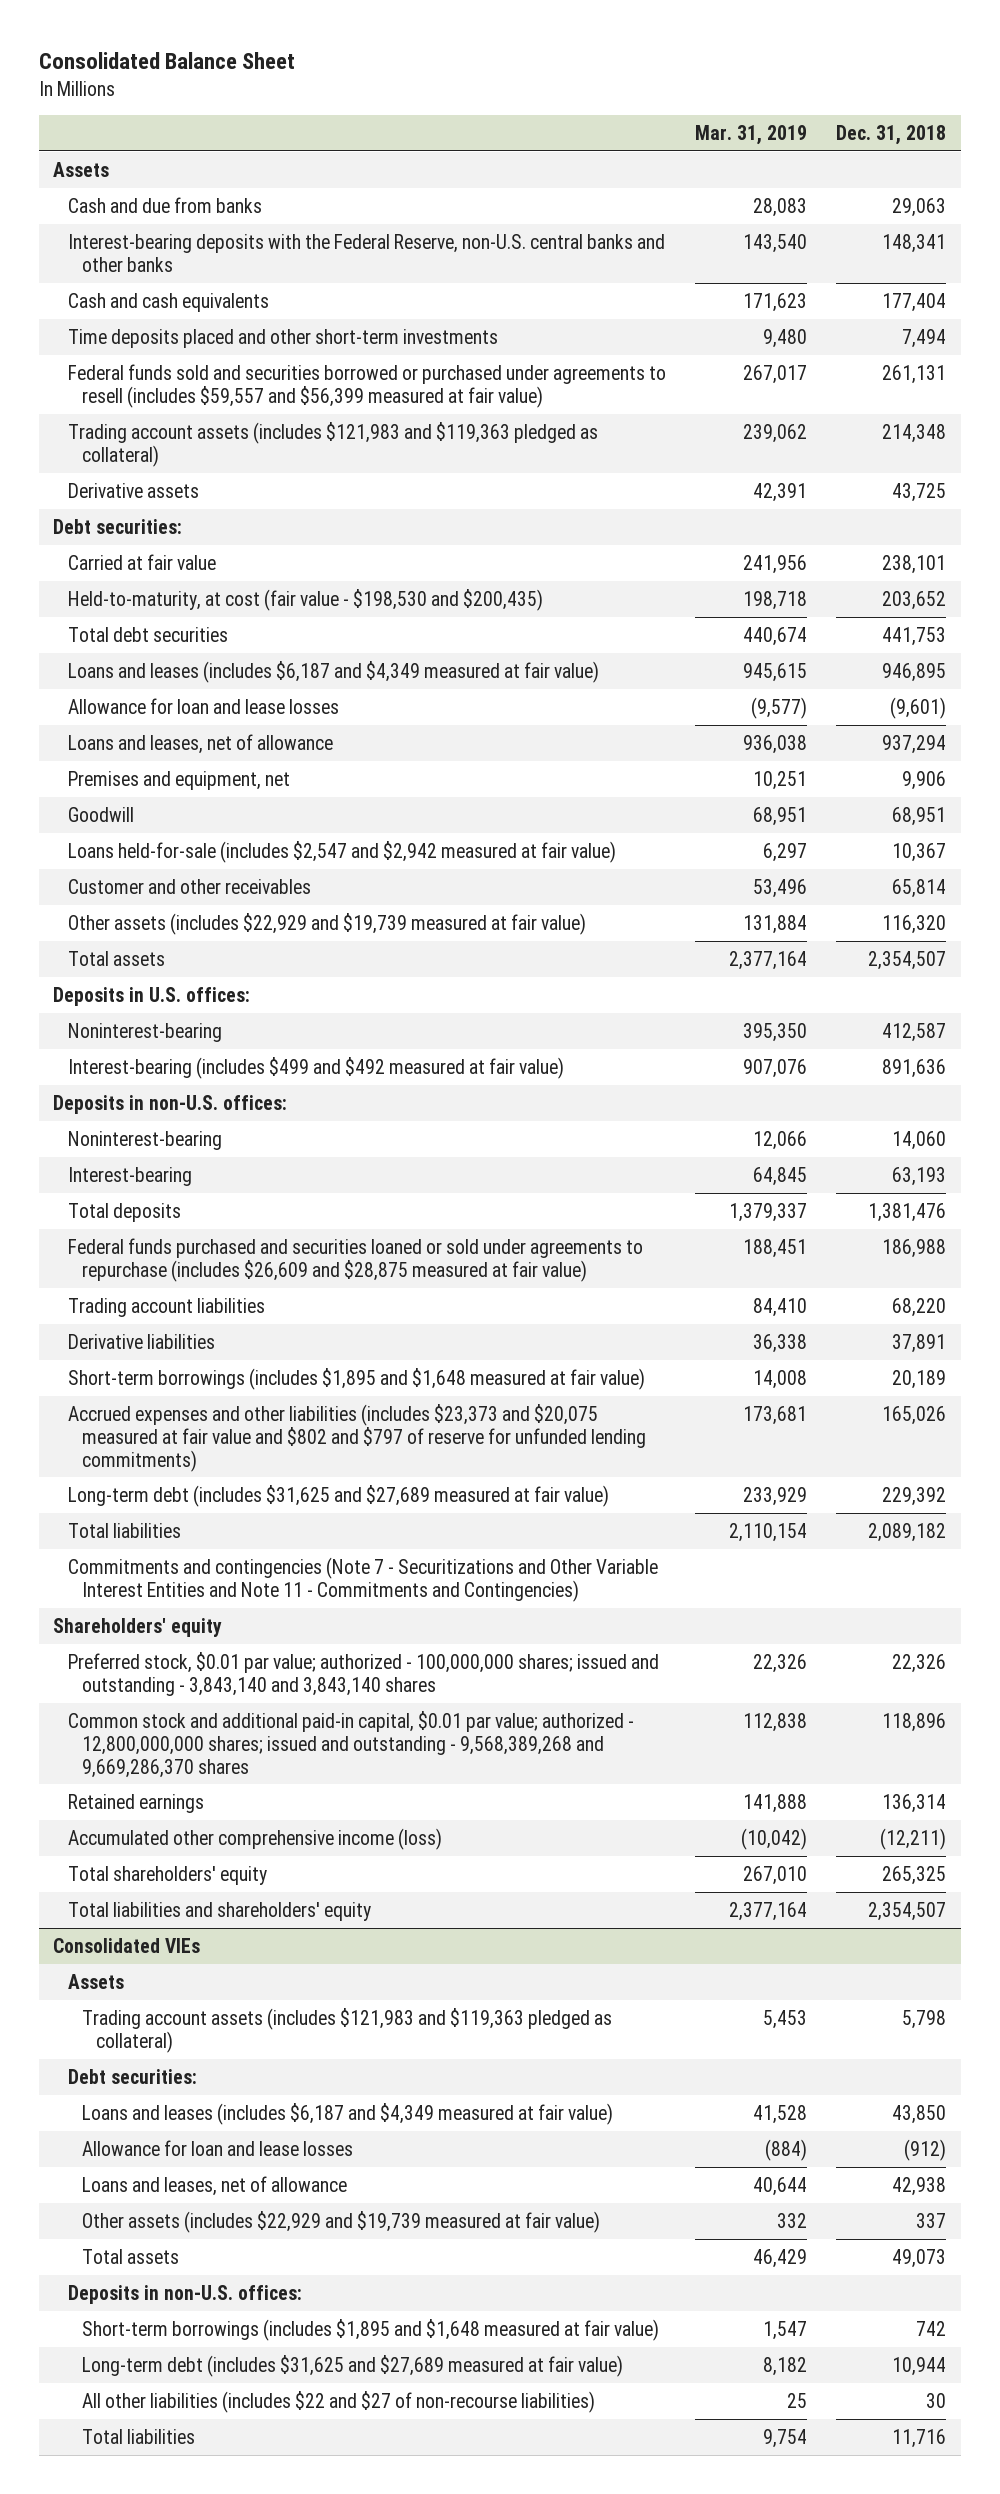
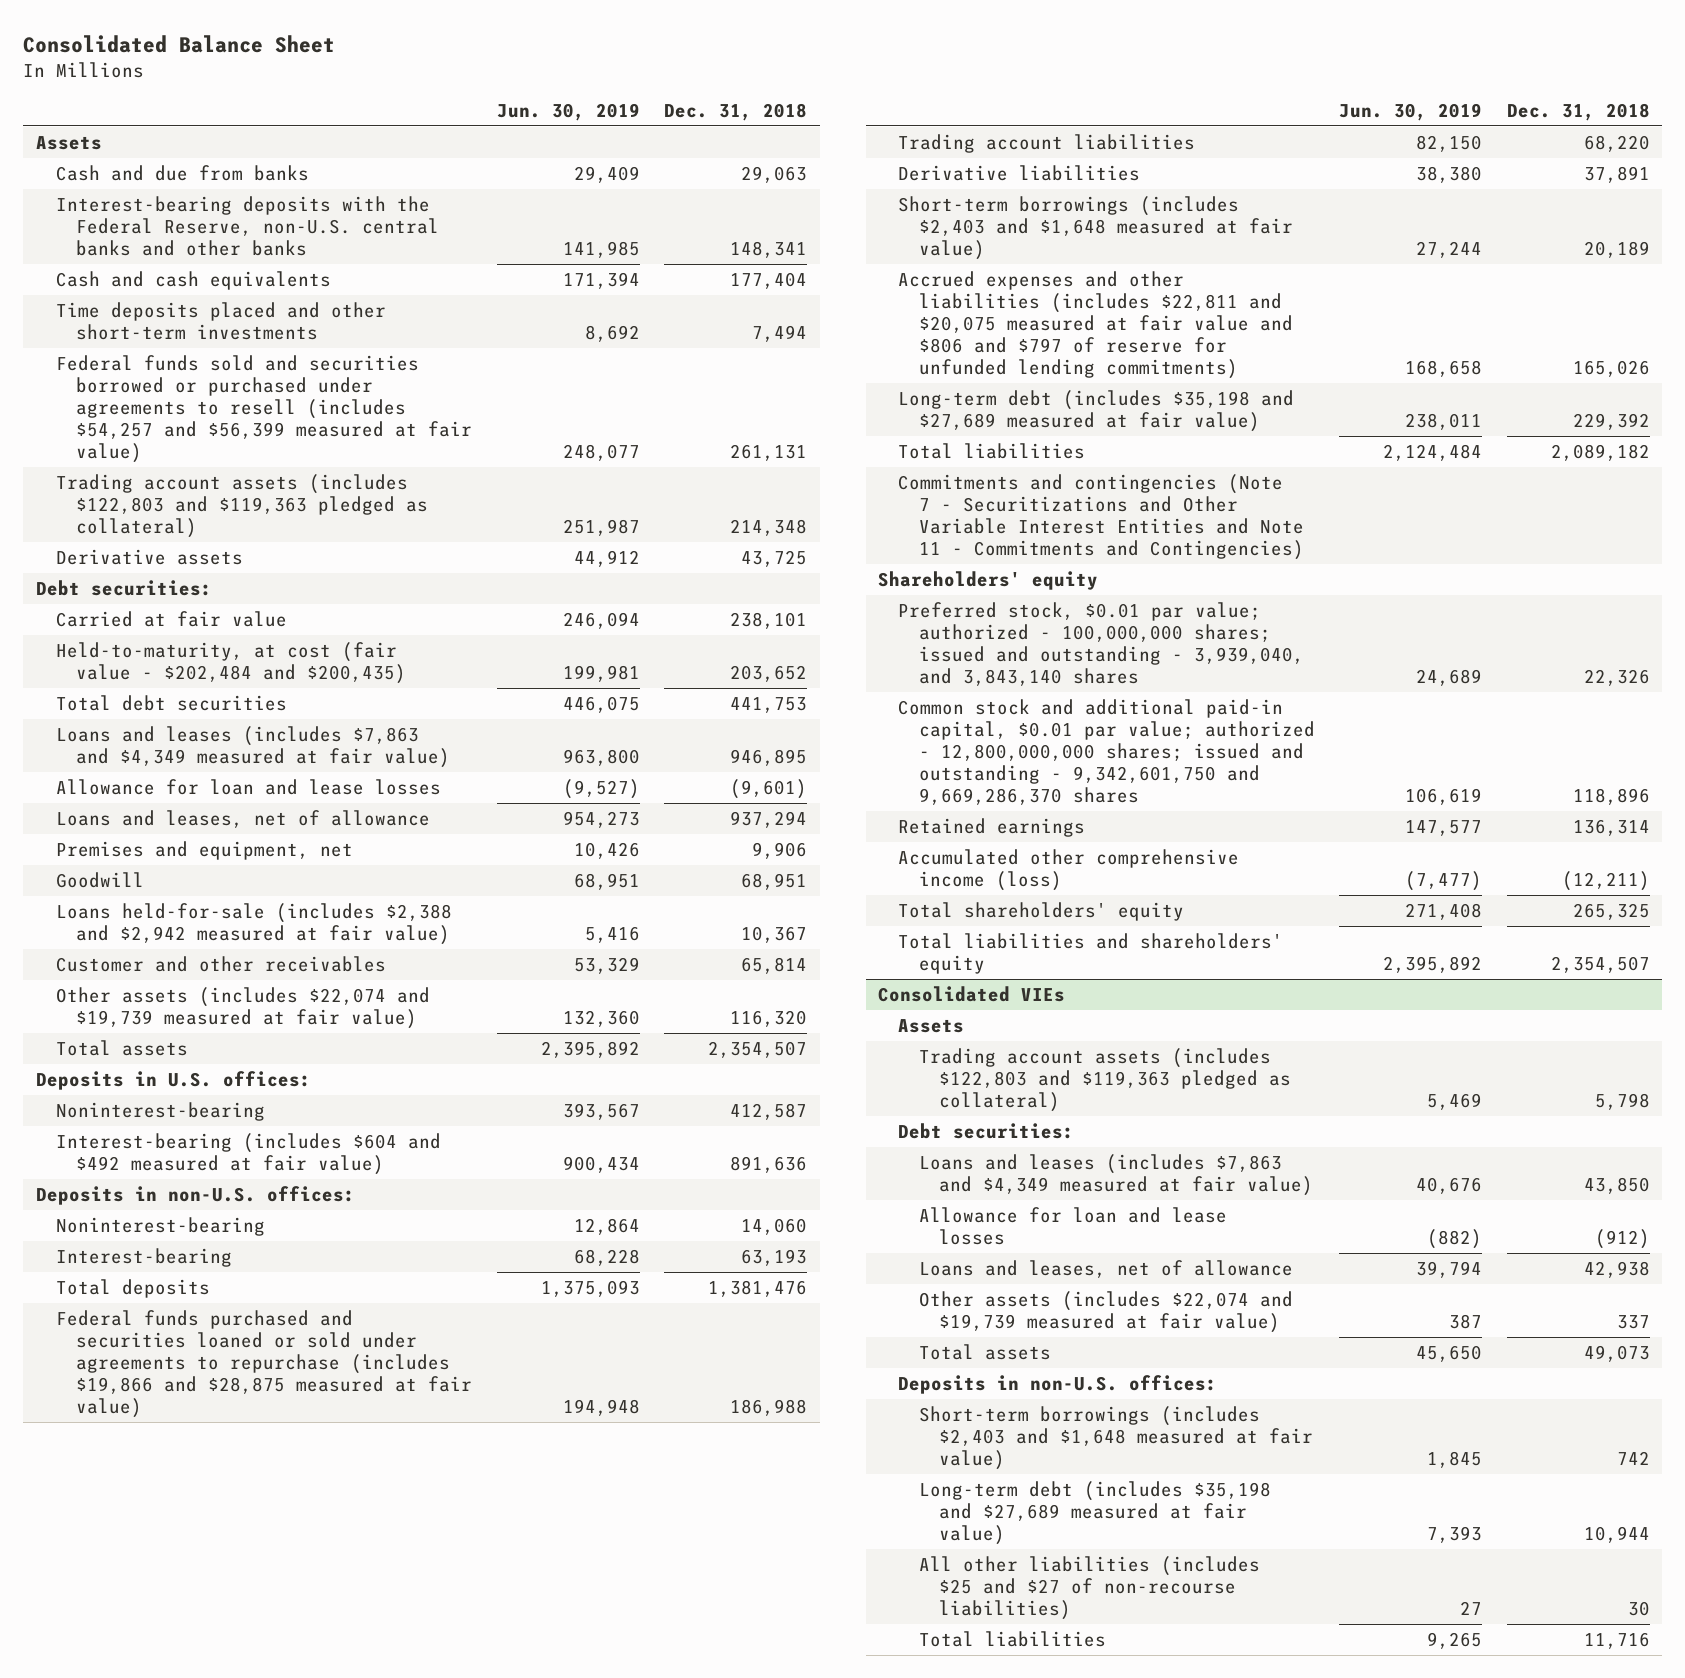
[694,125,807,146] Mar. 31, 2019 -> none
none -> [496,102,640,121] Jun. 30, 2019
[67,363,666,408] Federal funds sold and securities borrowed or purchased under agreements to resell (includes $59,557 and $56,399 measured at fair value) -> [55,354,472,463] Federal funds sold and securities borrowed or purchased under agreements to resell (includes $54,257 and $56,399 measured at fair value)
[67,421,598,467] Trading account assets (includes $121,983 and $119,363 pledged as collateral) -> [55,473,428,538] Trading account assets (includes $122,803 and $119,363 pledged as collateral)
[67,588,543,611] Held-to-maturity, at cost (fair value - $198,530 and $200,435) -> [55,641,406,684] Held-to-maturity, at cost (fair value - $202,484 and $200,435)
[67,660,599,683] Loans and leases (includes $6,187 and $4,349 measured at fair value) -> [55,725,450,768] Loans and leases (includes $7,863 and $4,349 measured at fair value)
[67,840,616,863] Loans held-for-sale (includes $2,547 and $2,942 measured at fair value) -> [55,902,452,945] Loans held-for-sale (includes $2,388 and $2,942 measured at fair value)
[67,912,586,935] Other assets (includes $22,929 and $19,739 measured at fair value) -> [55,986,430,1029] Other assets (includes $22,074 and $19,739 measured at fair value)
[67,1056,564,1079] Interest-bearing (includes $499 and $492 measured at fair value) -> [55,1132,441,1175] Interest-bearing (includes $604 and $492 measured at fair value)
[67,1237,643,1282] Federal funds purchased and securities loaned or sold under agreements to repurchase (includes $26,609 and $28,875 measured at fair value) -> [55,1309,472,1418] Federal funds purchased and securities loaned or sold under agreements to repurchase (includes $19,866 and $28,875 measured at fair value)
[67,1367,645,1390] Short-term borrowings (includes $1,895 and $1,648 measured at fair value) -> [898,195,1293,260] Short-term borrowings (includes $2,403 and $1,648 measured at fair value)
[67,1403,646,1472] Accrued expenses and other liabilities (includes $23,373 and $20,075 measured at fair value and $802 and $797 of reserve for unfunded lending commitments) -> [898,270,1293,379] Accrued expenses and other liabilities (includes $22,811 and $20,075 measured at fair value and $806 and $797 of reserve for unfunded lending commitments)
[67,1484,609,1507] Long-term debt (includes $31,625 and $27,689 measured at fair value) -> [898,389,1295,432] Long-term debt (includes $35,198 and $27,689 measured at fair value)
[67,1651,659,1696] Preferred stock, $0.01 par value; authorized - 100,000,000 shares; issued and outstanding - 3,843,140 and 3,843,140 shares -> [898,601,1304,686] Preferred stock, $0.01 par value; authorized - 100,000,000 shares; issued and outstanding - 3,939,040, and 3,843,140 shares
[67,1710,634,1778] Common stock and additional paid-in capital, $0.01 par value; authorized - 12,800,000,000 shares; issued and outstanding - 9,568,389,268 and 9,669,286,370 shares -> [898,698,1315,805] Common stock and additional paid-in capital, $0.01 par value; authorized - 12,800,000,000 shares; issued and outstanding - 9,342,601,750 and 9,669,286,370 shares
[81,2007,612,2053] Trading account assets (includes $121,983 and $119,363 pledged as collateral) -> [918,1047,1291,1112] Trading account assets (includes $122,803 and $119,363 pledged as collateral)
[81,2102,613,2125] Loans and leases (includes $6,187 and $4,349 measured at fair value) -> [918,1153,1313,1196] Loans and leases (includes $7,863 and $4,349 measured at fair value)
[81,2210,600,2233] Other assets (includes $22,929 and $19,739 measured at fair value) -> [918,1290,1293,1333] Other assets (includes $22,074 and $19,739 measured at fair value)
[81,2318,659,2341] Short-term borrowings (includes $1,895 and $1,648 measured at fair value) -> [918,1405,1313,1470] Short-term borrowings (includes $2,403 and $1,648 measured at fair value)
[81,2354,623,2377] Long-term debt (includes $31,625 and $27,689 measured at fair value) -> [918,1480,1271,1545] Long-term debt (includes $35,198 and $27,689 measured at fair value)
[81,2390,595,2413] All other liabilities (includes $22 and $27 of non-recourse liabilities) -> [918,1555,1260,1620] All other liabilities (includes $25 and $27 of non-recourse liabilities)

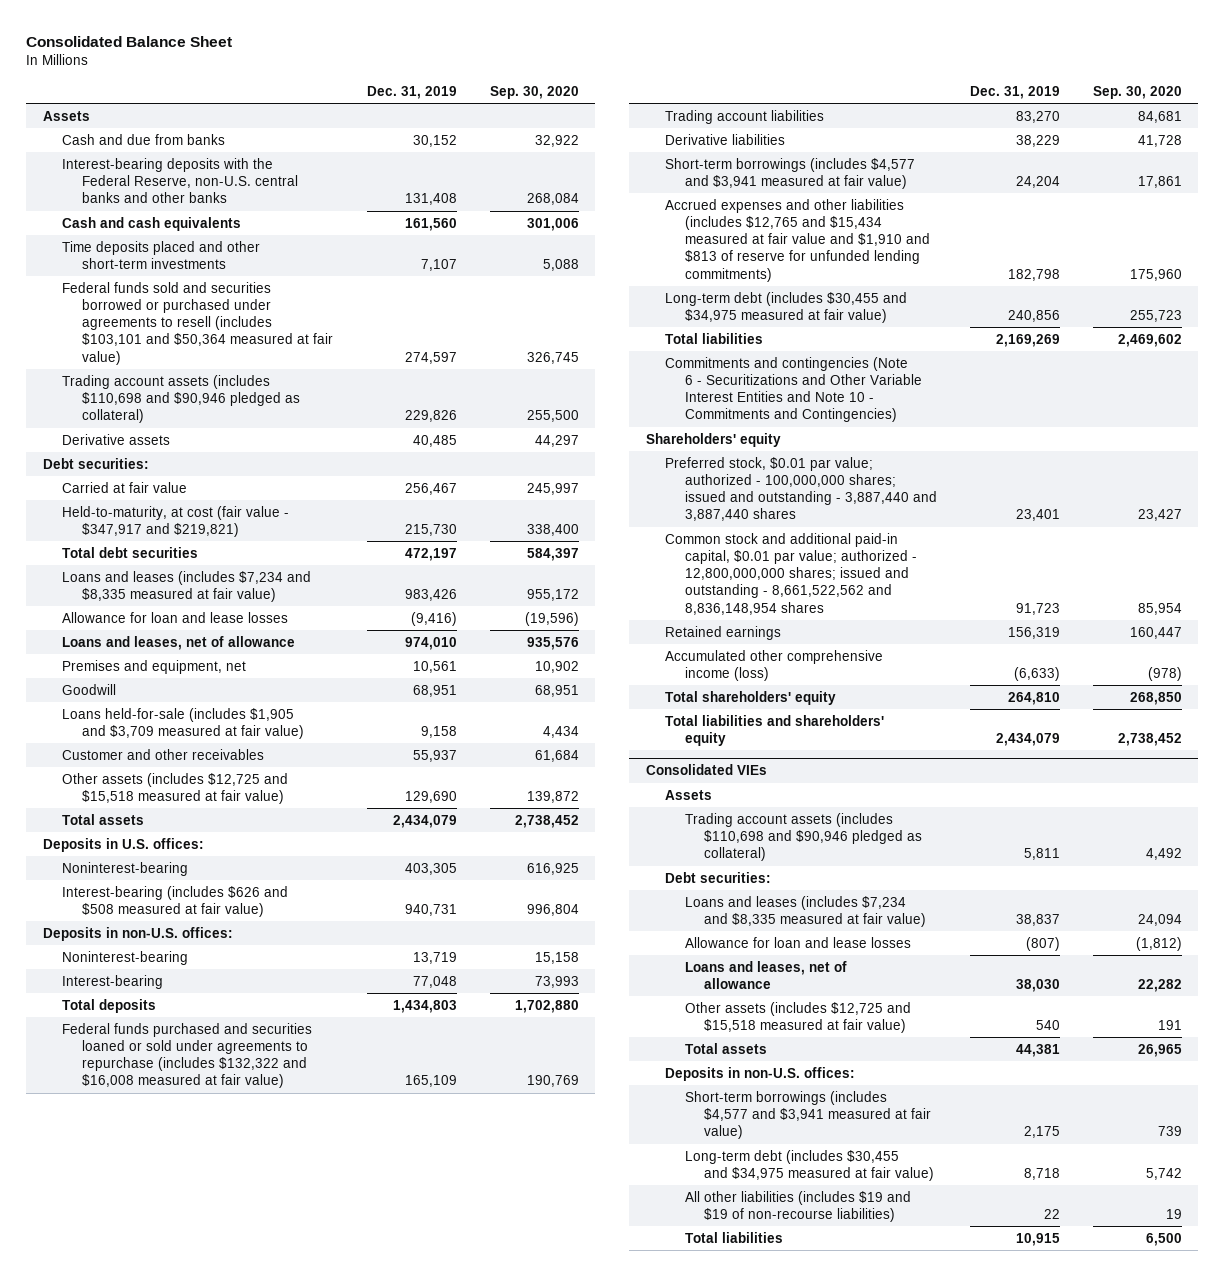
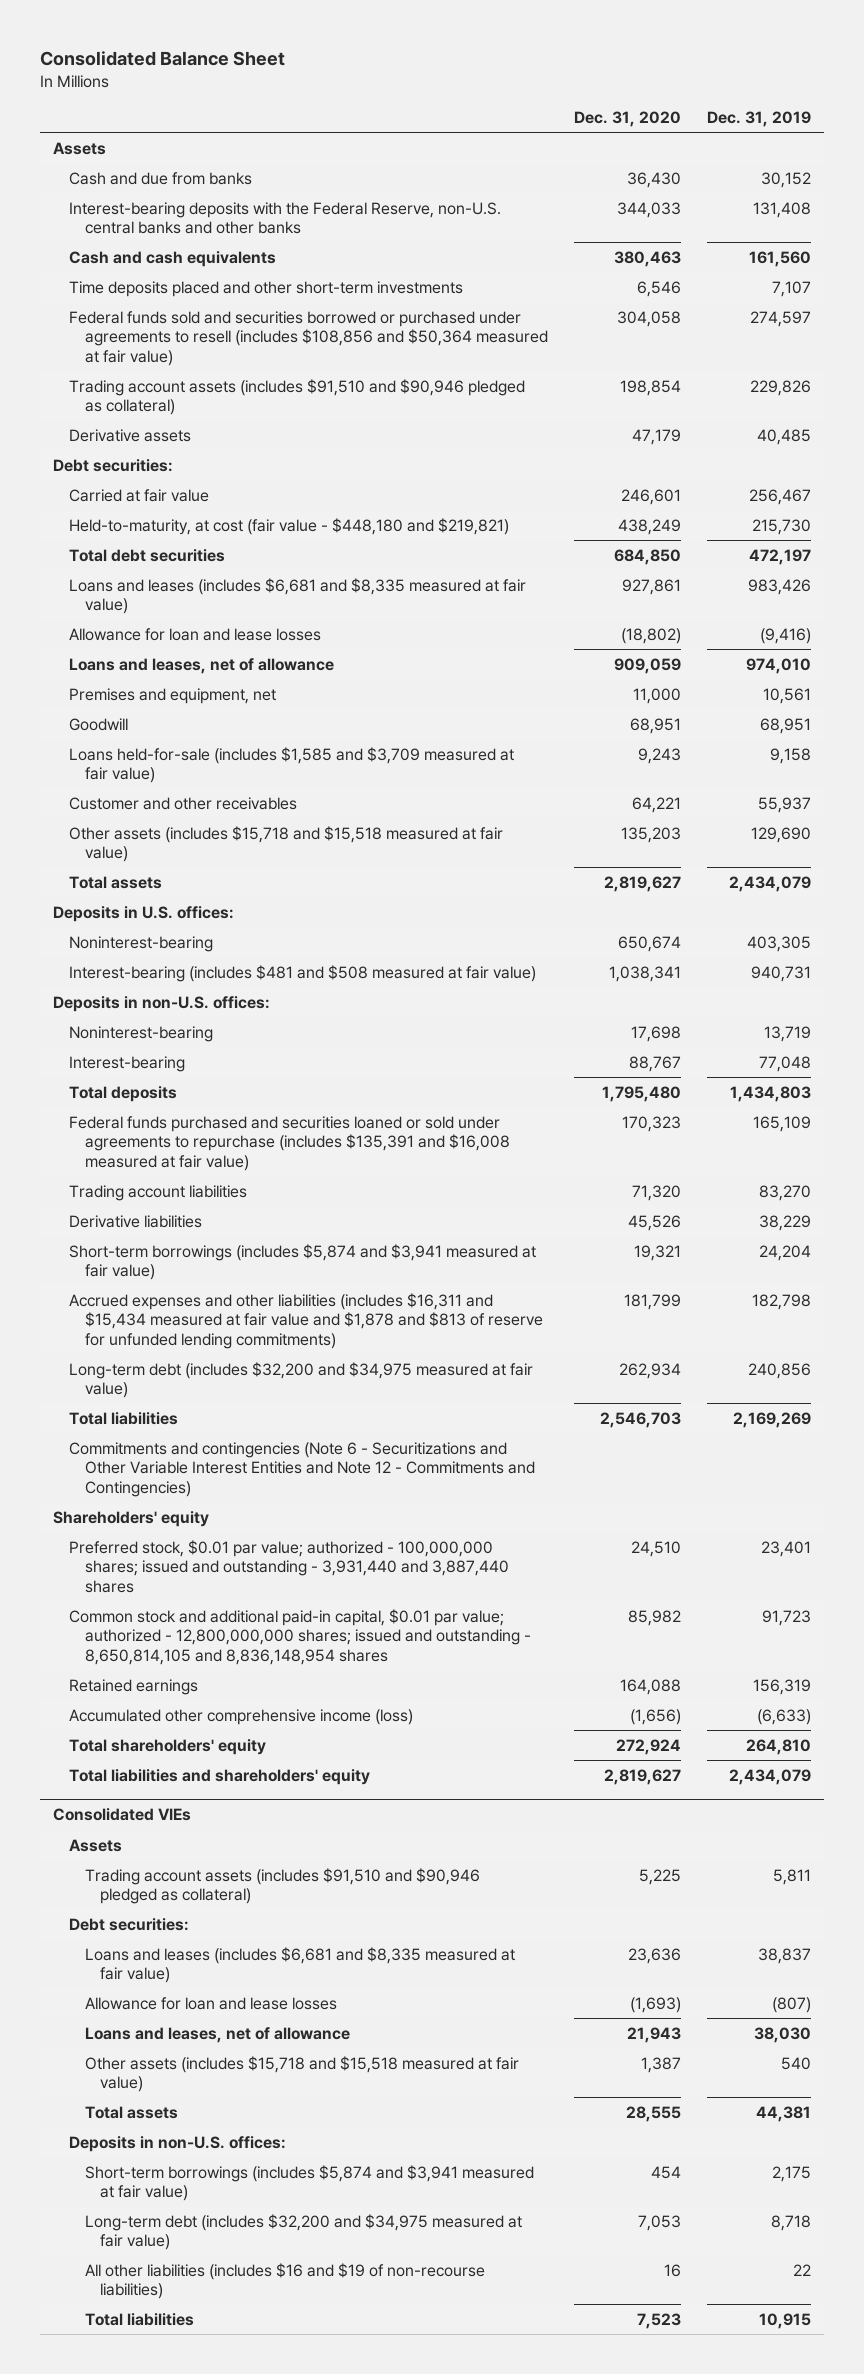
[489,85,579,99] Sep. 30, 2020 -> none
none -> [573,111,681,128] Dec. 31, 2020
[62,281,333,365] Federal funds sold and securities borrowed or purchased under agreements to resell (includes $103,101 and $50,364 measured at fair value) -> [68,310,548,366] Federal funds sold and securities borrowed or purchased under agreements to resell (includes $108,856 and $50,364 measured at fair value)
[62,374,300,424] Trading account assets (includes $110,698 and $90,946 pledged as collateral) -> [68,378,525,416] Trading account assets (includes $91,510 and $90,946 pledged as collateral)
[62,505,290,537] Held-to-maturity, at cost (fair value - $347,917 and $219,821) -> [68,517,509,535] Held-to-maturity, at cost (fair value - $448,180 and $219,821)
[62,570,312,602] Loans and leases (includes $7,234 and $8,335 measured at fair value) -> [68,577,526,615] Loans and leases (includes $6,681 and $8,335 measured at fair value)
[62,707,304,739] Loans held-for-sale (includes $1,905 and $3,709 measured at fair value) -> [68,746,514,784] Loans held-for-sale (includes $1,585 and $3,709 measured at fair value)
[62,772,289,804] Other assets (includes $12,725 and $15,518 measured at fair value) -> [68,825,503,863] Other assets (includes $15,718 and $15,518 measured at fair value)
[62,885,289,917] Interest-bearing (includes $626 and $508 measured at fair value) -> [68,964,536,982] Interest-bearing (includes $481 and $508 measured at fair value)
[62,1022,313,1089] Federal funds purchased and securities loaned or sold under agreements to repurchase (includes $132,322 and $16,008 measured at fair value) -> [68,1115,510,1171] Federal funds purchased and securities loaned or sold under agreements to repurchase (includes $135,391 and $16,008 measured at fair value)
[665,157,916,189] Short-term borrowings (includes $4,577 and $3,941 measured at fair value) -> [68,1243,536,1281] Short-term borrowings (includes $5,874 and $3,941 measured at fair value)
[665,198,930,282] Accrued expenses and other liabilities (includes $12,765 and $15,434 measured at fair value and $1,910 and $813 of reserve for unfunded lending commitments) -> [68,1292,543,1349] Accrued expenses and other liabilities (includes $16,311 and $15,434 measured at fair value and $1,878 and $813 of reserve for unfunded lending commitments)
[665,291,908,323] Long-term debt (includes $30,455 and $34,975 measured at fair value) -> [68,1361,533,1399] Long-term debt (includes $32,200 and $34,975 measured at fair value)
[665,356,922,423] Commitments and contingencies (Note 6 - Securitizations and Other Variable Interest Entities and Note 10 - Commitments and Contingencies) -> [68,1441,535,1497] Commitments and contingencies (Note 6 - Securitizations and Other Variable Interest Entities and Note 12 - Commitments and Contingencies)
[665,456,937,522] Preferred stock, $0.01 par value; authorized - 100,000,000 shares; issued and outstanding - 3,887,440 and 3,887,440 shares -> [68,1539,509,1593] Preferred stock, $0.01 par value; authorized - 100,000,000 shares; issued and outstanding - 3,931,440 and 3,887,440 shares
[665,532,917,615] Common stock and additional paid-in capital, $0.01 par value; authorized - 12,800,000,000 shares; issued and outstanding - 8,661,522,562 and 8,836,148,954 shares -> [68,1608,531,1665] Common stock and additional paid-in capital, $0.01 par value; authorized - 12,800,000,000 shares; issued and outstanding - 8,650,814,105 and 8,836,148,954 shares
[684,812,923,862] Trading account assets (includes $110,698 and $90,946 pledged as collateral) -> [84,1867,480,1905] Trading account assets (includes $91,510 and $90,946 pledged as collateral)
[684,895,927,927] Loans and leases (includes $7,234 and $8,335 measured at fair value) -> [84,1946,515,1984] Loans and leases (includes $6,681 and $8,335 measured at fair value)
[684,1001,911,1033] Other assets (includes $12,725 and $15,518 measured at fair value) -> [84,2055,519,2093] Other assets (includes $15,718 and $15,518 measured at fair value)
[684,1090,932,1140] Short-term borrowings (includes $4,577 and $3,941 measured at fair value) -> [84,2164,534,2202] Short-term borrowings (includes $5,874 and $3,941 measured at fair value)
[684,1149,935,1181] Long-term debt (includes $30,455 and $34,975 measured at fair value) -> [84,2213,522,2251] Long-term debt (includes $32,200 and $34,975 measured at fair value)
[684,1190,911,1222] All other liabilities (includes $19 and $19 of non-recourse liabilities) -> [84,2262,485,2300] All other liabilities (includes $16 and $19 of non-recourse liabilities)

